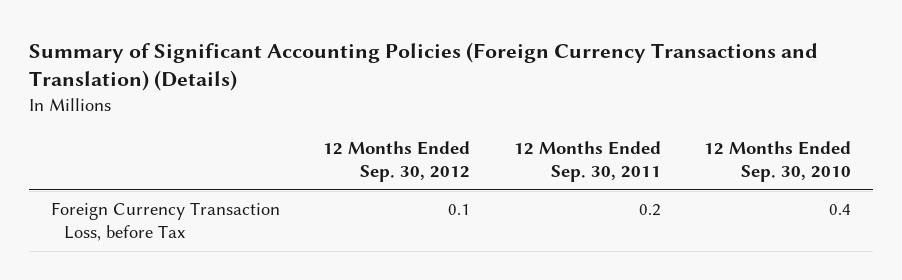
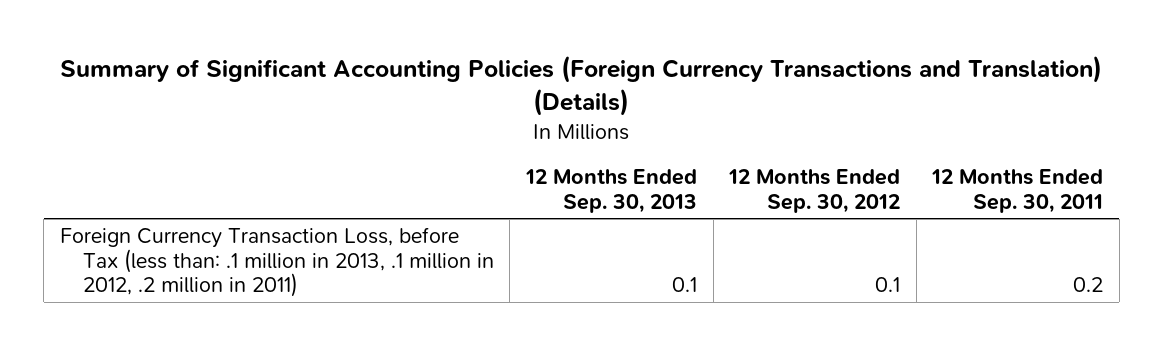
[704,141,852,183] 12 Months Ended Sep. 30, 2010 -> none
none -> [524,169,697,213] 12 Months Ended Sep. 30, 2013
[50,202,280,242] Foreign Currency Transaction Loss, before Tax -> [59,226,494,298] Foreign Currency Transaction Loss, before Tax (less than: .1 million in 2013, .1 million in 2012, .2 million in 2011)

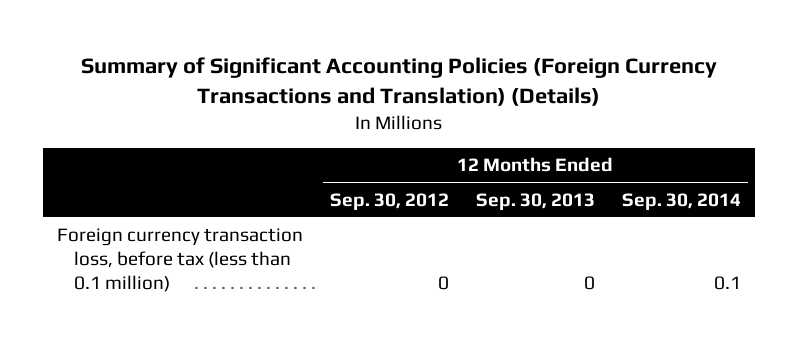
[931,169,1104,213] 12 Months Ended Sep. 30, 2011 -> none
none -> [622,192,742,210] Sep. 30, 2014
[59,226,494,298] Foreign Currency Transaction Loss, before Tax (less than: .1 million in 2013, .1 million in 2012, .2 million in 2011) -> [56,228,303,292] Foreign currency transaction loss, before tax (less than 0.1 million)
[671,277,697,293] 0.1 -> [583,275,595,290] 0
[875,277,901,293] 0.1 -> [437,275,449,290] 0

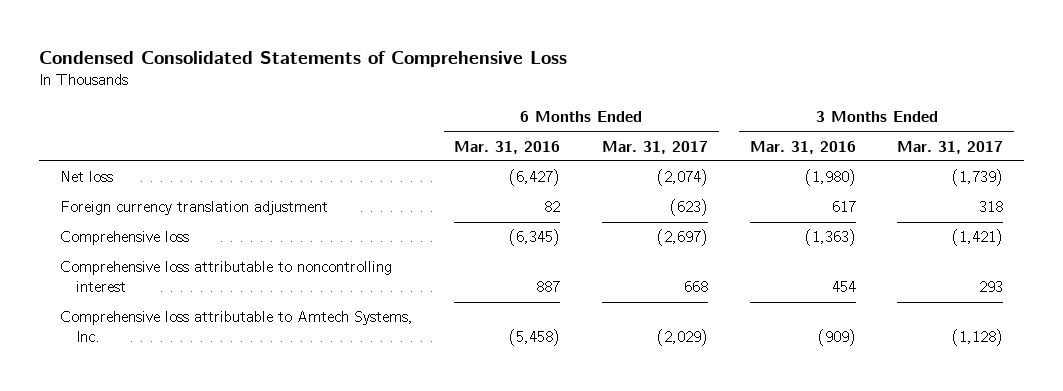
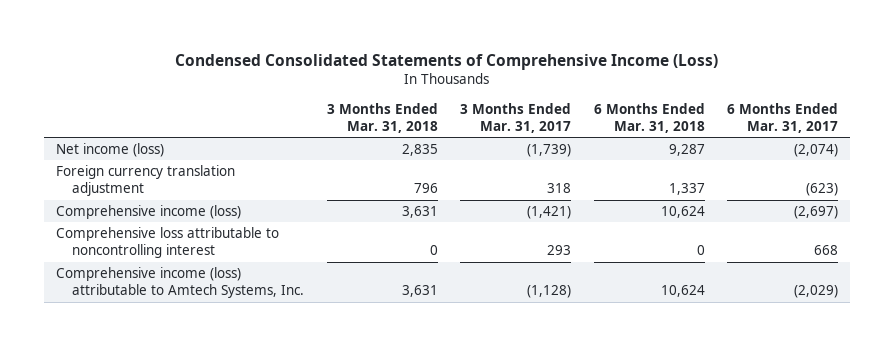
[39,50,568,67] Condensed Consolidated Statements of Comprehensive Loss -> [174,53,718,70] Condensed Consolidated Statements of Comprehensive Income (Loss)
[454,140,561,154] Mar. 31, 2016 -> none
[749,140,856,154] Mar. 31, 2016 -> none
none -> [326,102,438,134] 3 Months Ended Mar. 31, 2018
none -> [593,102,705,134] 6 Months Ended Mar. 31, 2018
[59,171,113,183] Net loss -> [55,142,164,157] Net income (loss)
[59,231,189,246] Comprehensive loss -> [55,204,241,219] Comprehensive income (loss)
[59,311,413,343] Comprehensive loss attributable to Amtech Systems, Inc. -> [55,266,305,299] Comprehensive income (loss) attributable to Amtech Systems, Inc.

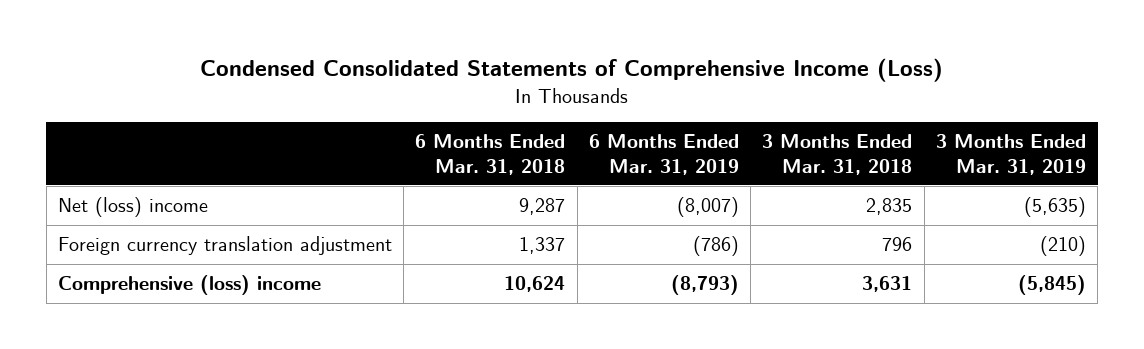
[460,102,572,134] 3 Months Ended Mar. 31, 2017 -> none
[727,102,839,134] 6 Months Ended Mar. 31, 2017 -> none
none -> [588,134,739,175] 6 Months Ended Mar. 31, 2019
none -> [935,134,1086,175] 3 Months Ended Mar. 31, 2019
[55,142,164,157] Net income (loss) -> [57,197,208,218] Net (loss) income
[55,204,241,219] Comprehensive income (loss) -> none
[55,226,279,259] Comprehensive loss attributable to noncontrolling interest -> none
[55,266,305,299] Comprehensive income (loss) attributable to Amtech Systems, Inc. -> [57,275,321,296] Comprehensive (loss) income

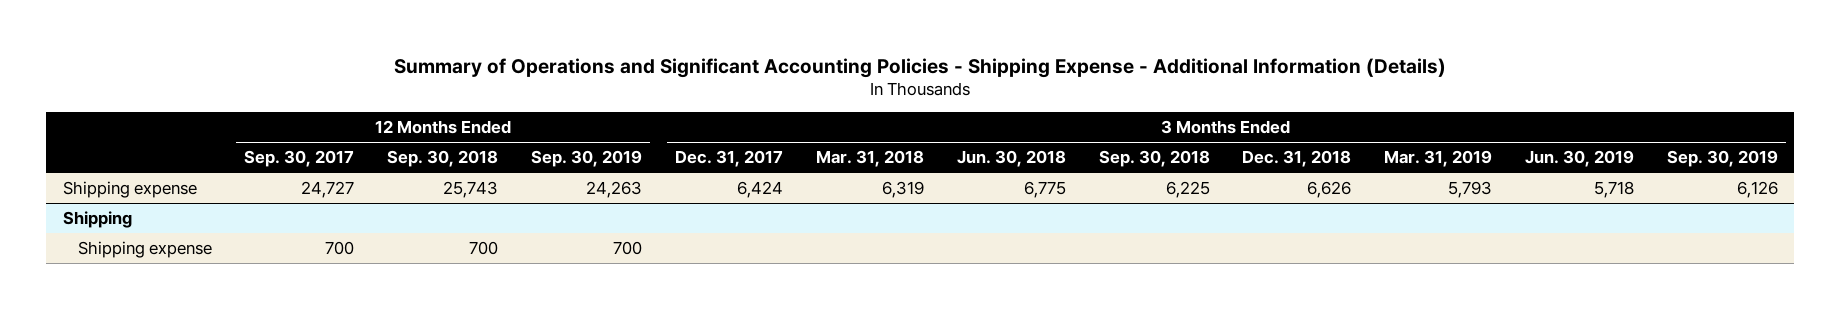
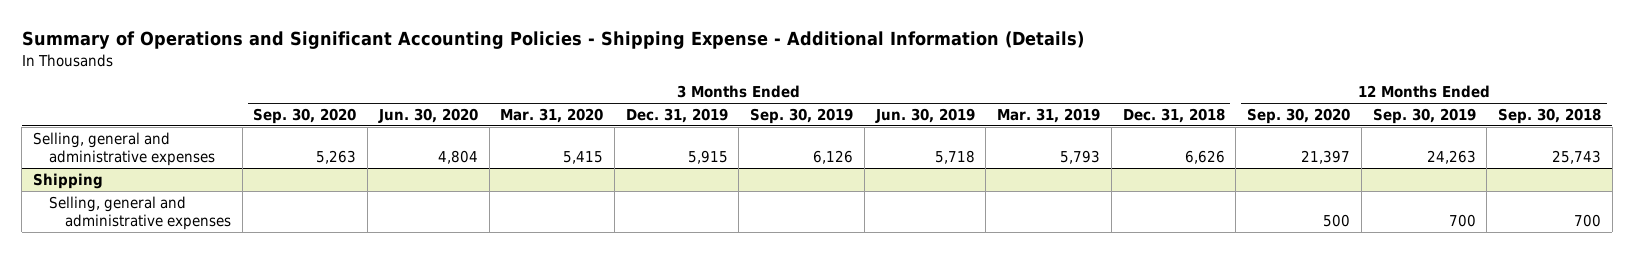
[244,150,355,168] Sep. 30, 2017 -> none
[674,150,783,168] Dec. 31, 2017 -> none
[815,150,924,168] Mar. 31, 2018 -> none
[956,150,1066,168] Jun. 30, 2018 -> none
[1098,150,1210,168] Sep. 30, 2018 -> none
none -> [253,107,357,124] Sep. 30, 2020
none -> [377,107,478,123] Jun. 30, 2020
none -> [500,107,604,123] Mar. 31, 2020
none -> [625,107,728,123] Dec. 31, 2019
none -> [1247,107,1351,124] Sep. 30, 2020
[62,180,197,198] Shipping expense -> [33,131,216,167] Selling, general and administrative expenses
[77,240,212,258] Shipping expense -> [49,195,231,231] Selling, general and administrative expenses

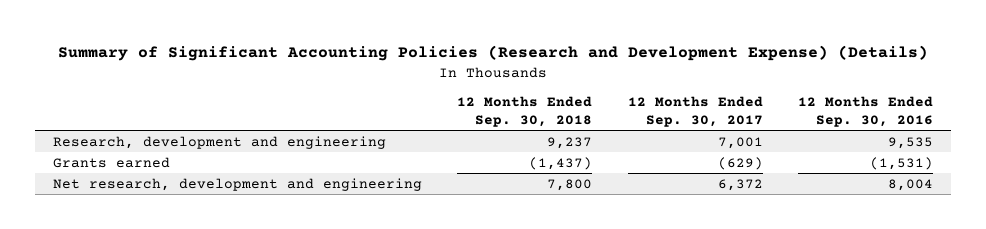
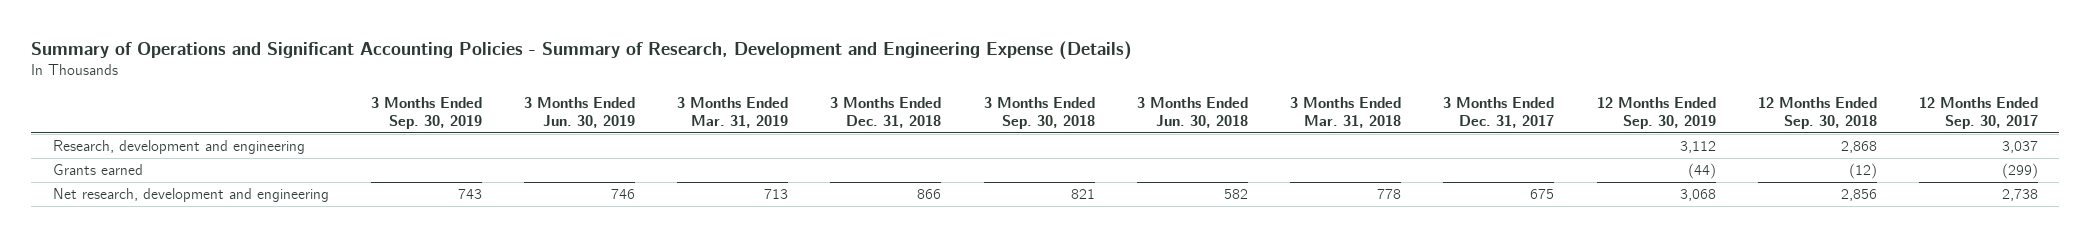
[58,45,929,62] Summary of Significant Accounting Policies (Research and Development Expense) (Details) -> [31,40,1133,60] Summary of Operations and Significant Accounting Policies - Summary of Research, Development and Engineering Expense (Details)
[798,95,934,127] 12 Months Ended Sep. 30, 2016 -> none
none -> [370,96,482,130] 3 Months Ended Sep. 30, 2019
none -> [523,96,635,129] 3 Months Ended Jun. 30, 2019
none -> [677,96,789,129] 3 Months Ended Mar. 31, 2019
none -> [830,96,942,129] 3 Months Ended Dec. 31, 2018
none -> [983,96,1095,130] 3 Months Ended Sep. 30, 2018
none -> [1136,96,1248,129] 3 Months Ended Jun. 30, 2018
none -> [1290,96,1402,129] 3 Months Ended Mar. 31, 2018
none -> [1443,96,1555,129] 3 Months Ended Dec. 31, 2017
none -> [1596,96,1716,130] 12 Months Ended Sep. 30, 2019
[547,136,593,149] 9,237 -> [1840,141,1877,154] 2,868
[717,136,763,149] 7,001 -> [2002,141,2039,154] 3,037
[529,156,593,170] (1,437) -> [1848,163,1877,180] (12)
[717,156,763,170] (629) -> [2002,163,2039,180] (299)
[547,178,593,191] 7,800 -> [1840,189,1877,202] 2,856
[717,178,763,191] 6,372 -> [2002,189,2039,202] 2,738

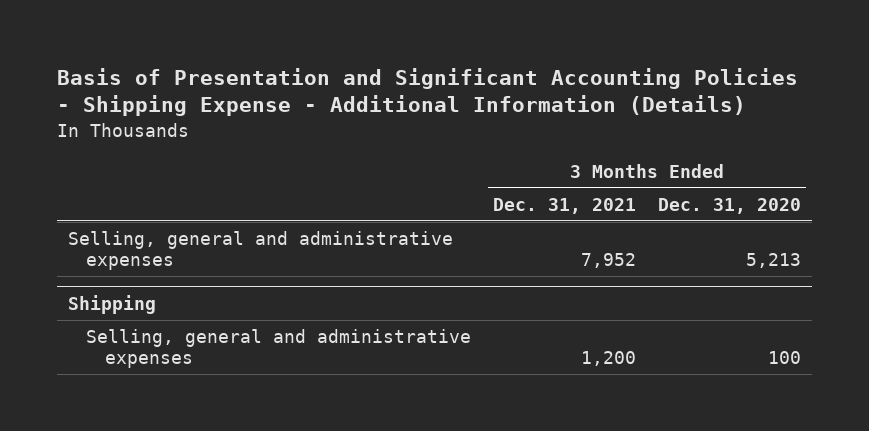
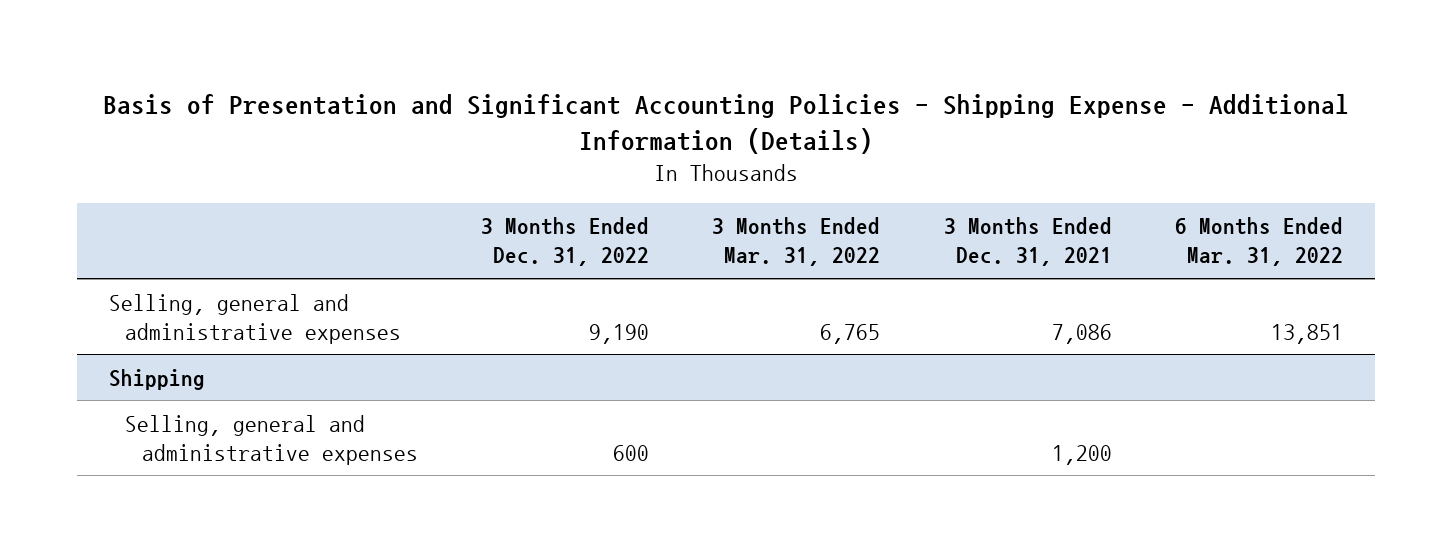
[658,197,802,214] Dec. 31, 2020 -> none
none -> [480,217,649,267] 3 Months Ended Dec. 31, 2022
none -> [712,217,881,267] 3 Months Ended Mar. 31, 2022
none -> [1175,217,1344,267] 6 Months Ended Mar. 31, 2022
[581,253,637,269] 7,952 -> [1051,323,1112,344] 7,086

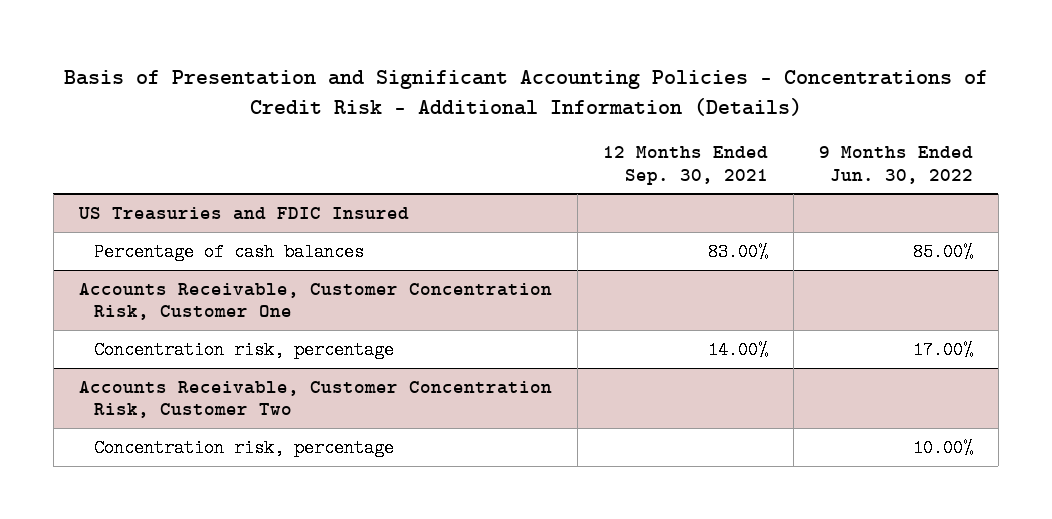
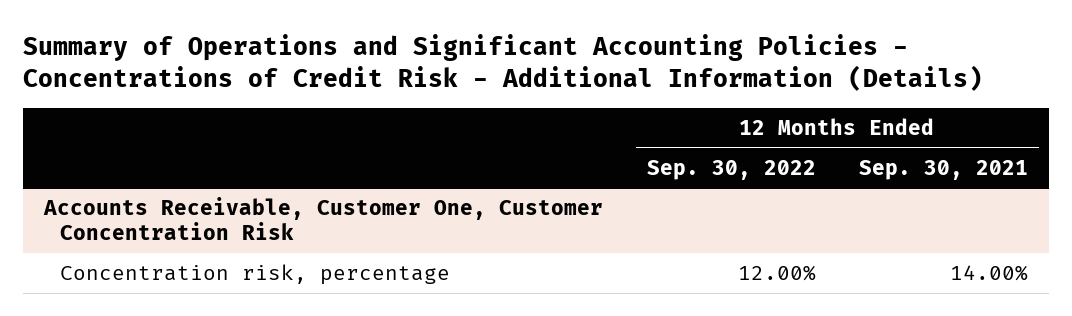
[63,69,988,116] Basis of Presentation and Significant Accounting Policies - Concentrations of Credit Risk - Additional Information (Details) -> [22,33,983,92] Summary of Operations and Significant Accounting Policies - Concentrations of Credit Risk - Additional Information (Details)
[818,146,973,184] 9 Months Ended Jun. 30, 2022 -> none
none -> [646,159,816,180] Sep. 30, 2022
[77,206,409,220] US Treasuries and FDIC Insured -> none
[93,242,364,261] Percentage of cash balances -> none
[78,282,552,321] Accounts Receivable, Customer Concentration Risk, Customer One -> [43,197,604,240] Accounts Receivable, Customer One, Customer Concentration Risk
[78,380,552,419] Accounts Receivable, Customer Concentration Risk, Customer Two -> none
[93,438,394,457] Concentration risk, percentage -> none

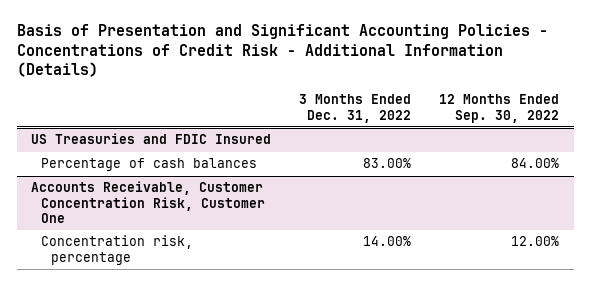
[22,33,983,92] Summary of Operations and Significant Accounting Policies - Concentrations of Credit Risk - Additional Information (Details) -> [16,24,548,78] Basis of Presentation and Significant Accounting Policies - Concentrations of Credit Risk - Additional Information (Details)
[858,159,1028,180] Sep. 30, 2021 -> none
none -> [299,94,412,123] 3 Months Ended Dec. 31, 2022
none -> [30,133,271,145] US Treasuries and FDIC Insured
none -> [40,158,257,172] Percentage of cash balances
[43,197,604,240] Accounts Receivable, Customer One, Customer Concentration Risk -> [30,181,265,223] Accounts Receivable, Customer Concentration Risk, Customer One

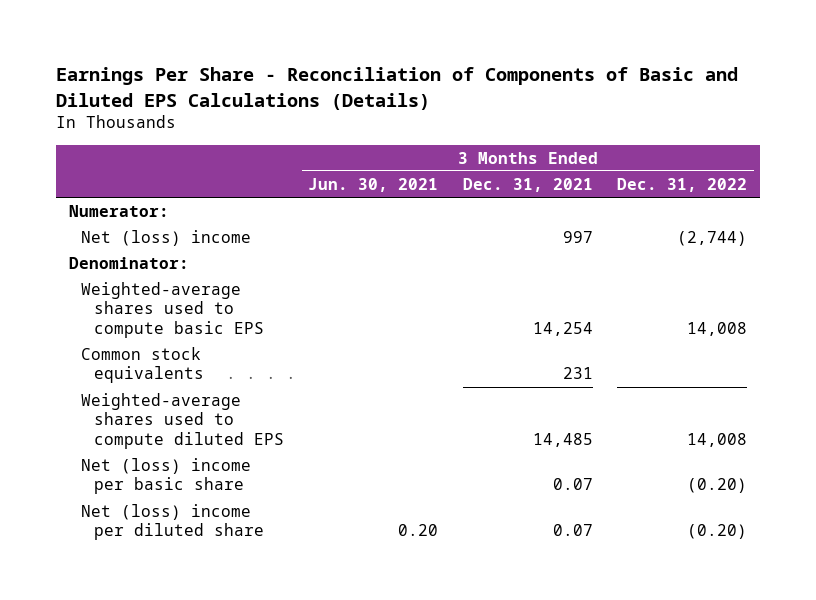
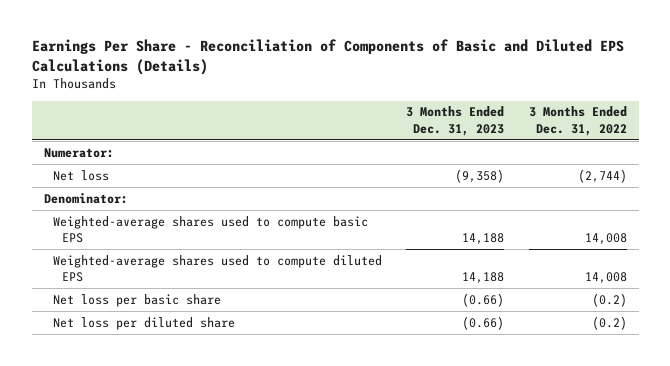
[308,177,439,192] Jun. 30, 2021 -> none
[462,177,593,192] Dec. 31, 2021 -> none
none -> [406,106,505,136] 3 Months Ended Dec. 31, 2023
[81,229,252,246] Net (loss) income -> [53,169,110,181] Net loss
[81,346,204,384] Common stock equivalents -> none
[81,457,252,495] Net (loss) income per basic share -> [53,293,222,307] Net loss per basic share
[687,478,748,494] (0.20) -> [591,292,627,307] (0.2)
[81,503,264,541] Net (loss) income per diluted share -> [53,316,236,330] Net loss per diluted share
[687,524,748,540] (0.20) -> [591,315,627,330] (0.2)

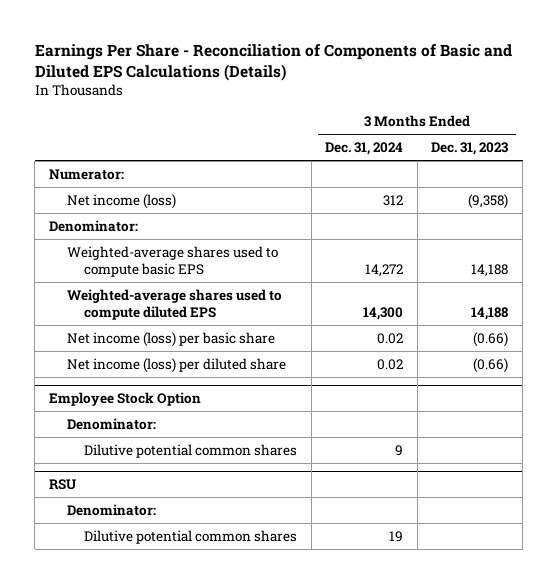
[528,106,627,136] 3 Months Ended Dec. 31, 2022 -> none
none -> [325,142,404,156] Dec. 31, 2024
[53,169,110,181] Net loss -> [66,193,176,209] Net income (loss)
[53,293,222,307] Net loss per basic share -> [66,331,275,347] Net income (loss) per basic share
[53,316,236,330] Net loss per diluted share -> [66,357,286,373] Net income (loss) per diluted share
none -> [48,392,201,407] Employee Stock Option
none -> [66,417,156,430] Denominator:
none -> [84,443,298,458] Dilutive potential common shares
none -> [48,479,76,491] RSU
none -> [66,503,156,516] Denominator:
none -> [84,529,298,544] Dilutive potential common shares

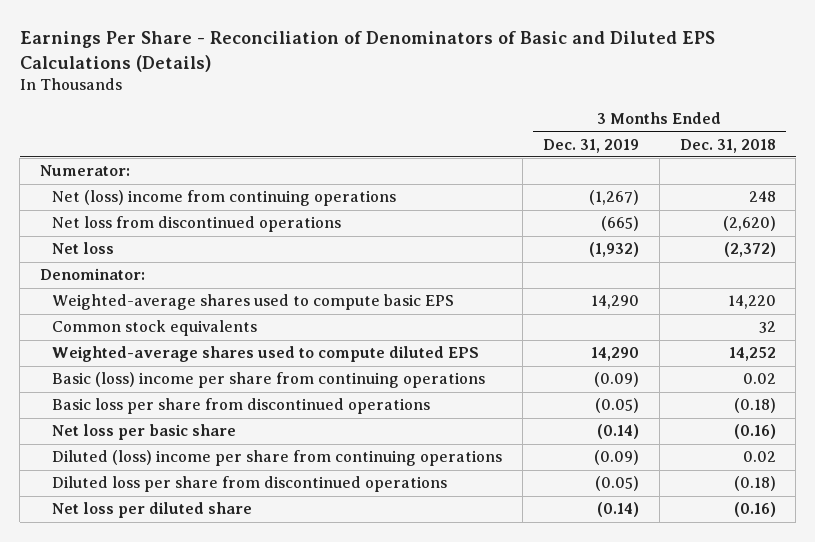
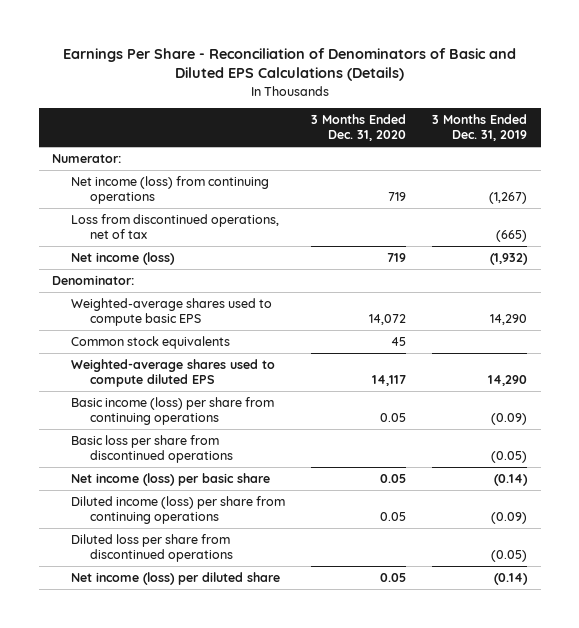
[679,138,776,153] Dec. 31, 2018 -> none
none -> [311,114,407,142] 3 Months Ended Dec. 31, 2020
[52,190,397,207] Net (loss) income from continuing operations -> [70,176,269,205] Net income (loss) from continuing operations
[52,216,342,233] Net loss from discontinued operations -> [70,214,279,240] Loss from discontinued operations, net of tax
[52,242,115,255] Net loss -> [70,252,175,266] Net income (loss)
[52,372,486,389] Basic (loss) income per share from continuing operations -> [70,397,274,426] Basic income (loss) per share from continuing operations
[52,424,237,441] Net loss per basic share -> [70,473,270,487] Net income (loss) per basic share
[52,450,503,467] Diluted (loss) income per share from continuing operations -> [70,496,285,525] Diluted income (loss) per share from continuing operations
[52,502,253,519] Net loss per diluted share -> [70,572,280,586] Net income (loss) per diluted share

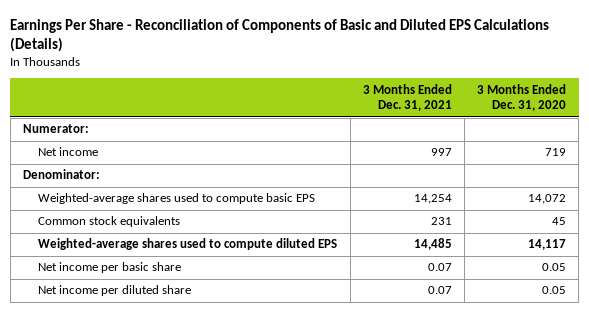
[62,47,516,82] Earnings Per Share - Reconciliation of Denominators of Basic and Diluted EPS Calculations (Details) -> [10,18,550,53] Earnings Per Share - Reconciliation of Components of Basic and Diluted EPS Calculations (Details)
[432,114,528,142] 3 Months Ended Dec. 31, 2019 -> none
none -> [362,83,452,112] 3 Months Ended Dec. 31, 2021
[70,176,269,205] Net income (loss) from continuing operations -> none
[70,214,279,240] Loss from discontinued operations, net of tax -> none
[70,252,175,266] Net income (loss) -> [38,147,99,157] Net income
[70,397,274,426] Basic income (loss) per share from continuing operations -> none
[70,435,233,464] Basic loss per share from discontinued operations -> none
[70,496,285,525] Diluted income (loss) per share from continuing operations -> none
[70,534,233,563] Diluted loss per share from discontinued operations -> none
[70,473,270,487] Net income (loss) per basic share -> [38,262,182,274] Net income per basic share
[70,572,280,586] Net income (loss) per diluted share -> [38,285,192,297] Net income per diluted share

